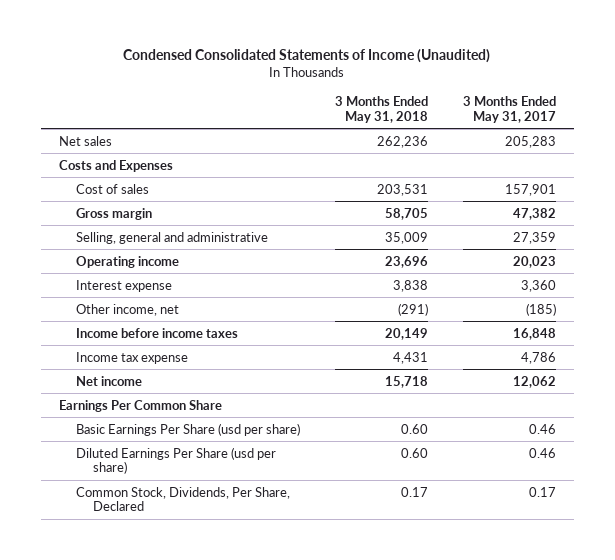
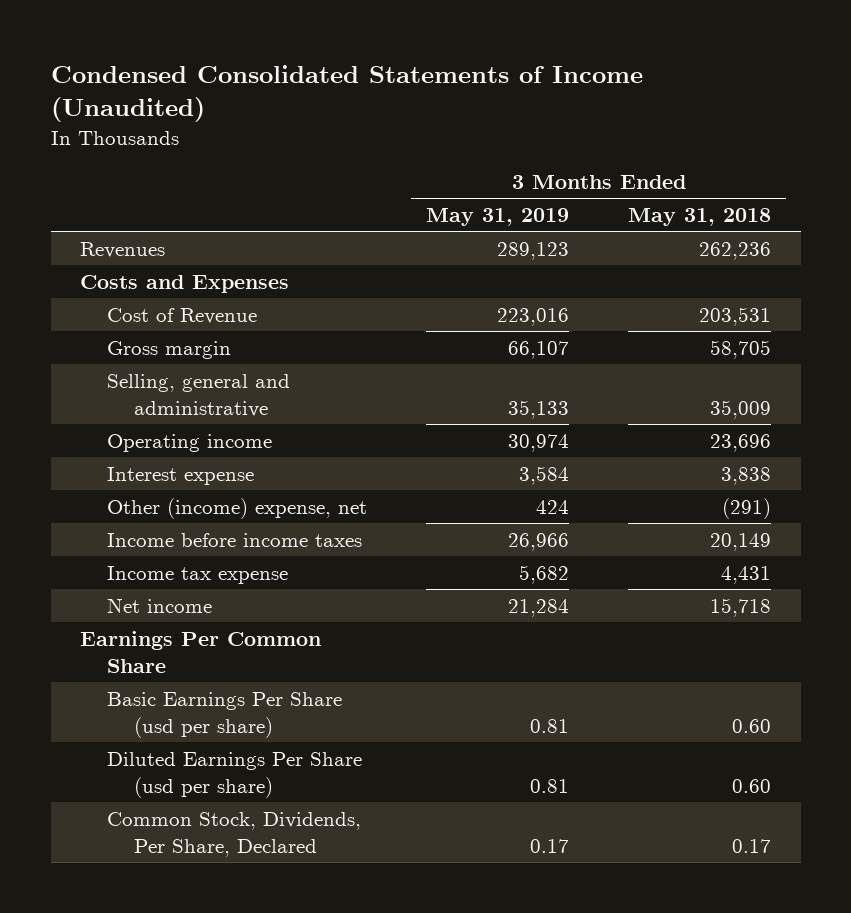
[463,96,557,123] 3 Months Ended May 31, 2017 -> none
none -> [426,208,570,227] May 31, 2019
[58,135,112,146] Net sales -> [80,241,166,258] Revenues
[75,183,149,194] Cost of sales -> [107,307,258,324] Cost of Revenue
[75,303,179,316] Other income, net -> [107,497,368,519] Other (income) expense, net

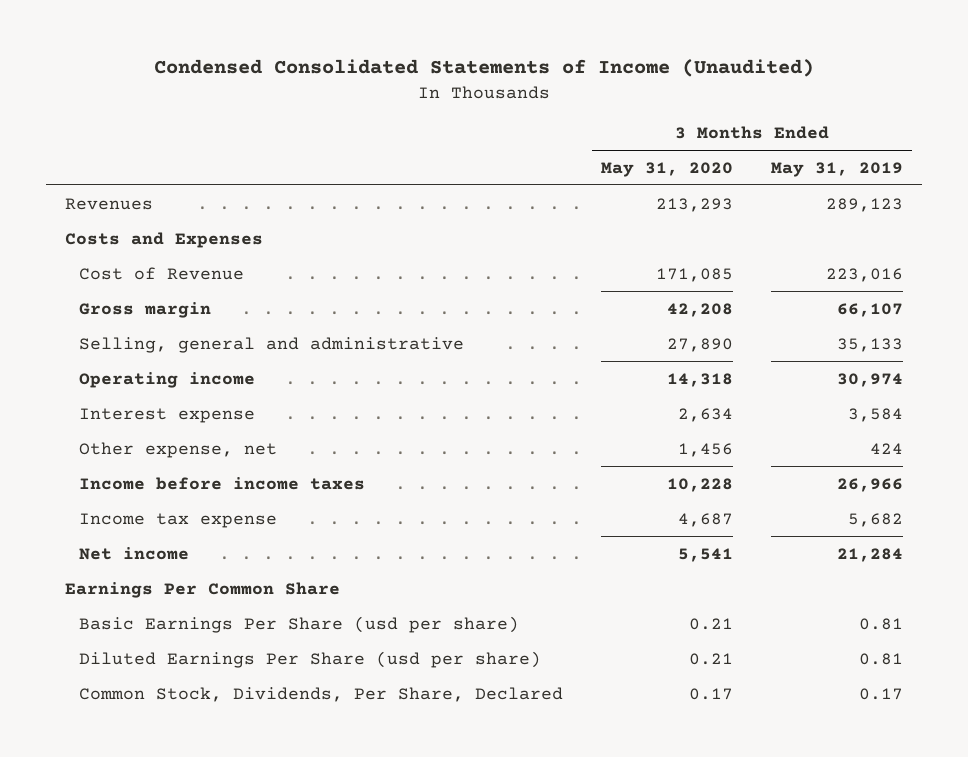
[628,208,772,227] May 31, 2018 -> none
none -> [601,161,734,177] May 31, 2020
[107,497,368,519] Other (income) expense, net -> [79,441,278,458] Other expense, net

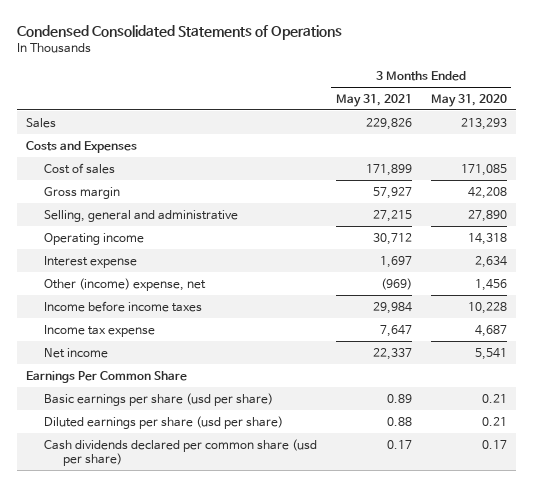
[153,59,814,78] Condensed Consolidated Statements of Income (Unaudited) -> [16,24,342,40] Condensed Consolidated Statements of Operations
[770,161,903,177] May 31, 2019 -> none
none -> [336,93,413,107] May 31, 2021
[64,197,153,210] Revenues -> [26,117,57,128] Sales
[79,266,245,280] Cost of Revenue -> [44,162,116,174] Cost of sales
[79,441,278,458] Other expense, net -> [44,277,207,291] Other (income) expense, net
[79,615,520,633] Basic Earnings Per Share (usd per share) -> [44,392,274,406] Basic earnings per share (usd per share)
[79,650,542,668] Diluted Earnings Per Share (usd per share) -> [44,415,284,429] Diluted earnings per share (usd per share)
[79,686,564,702] Common Stock, Dividends, Per Share, Declared -> [44,438,318,466] Cash dividends declared per common share (usd per share)

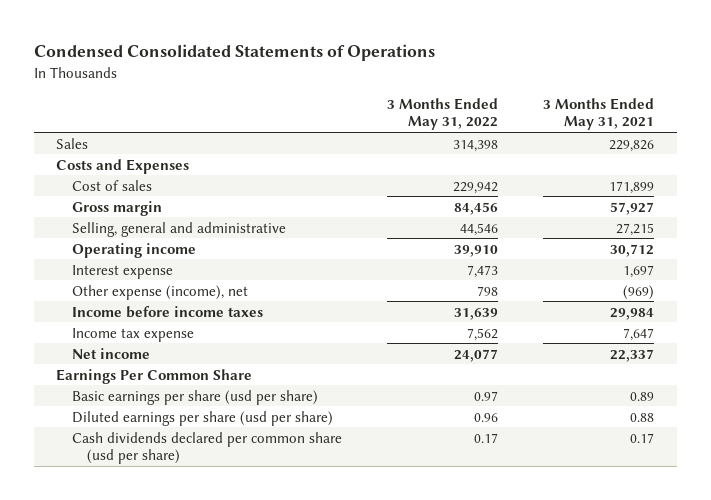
[430,93,507,107] May 31, 2020 -> none
none -> [387,97,499,131] 3 Months Ended May 31, 2022
[44,277,207,291] Other (income) expense, net -> [71,284,248,300] Other expense (income), net

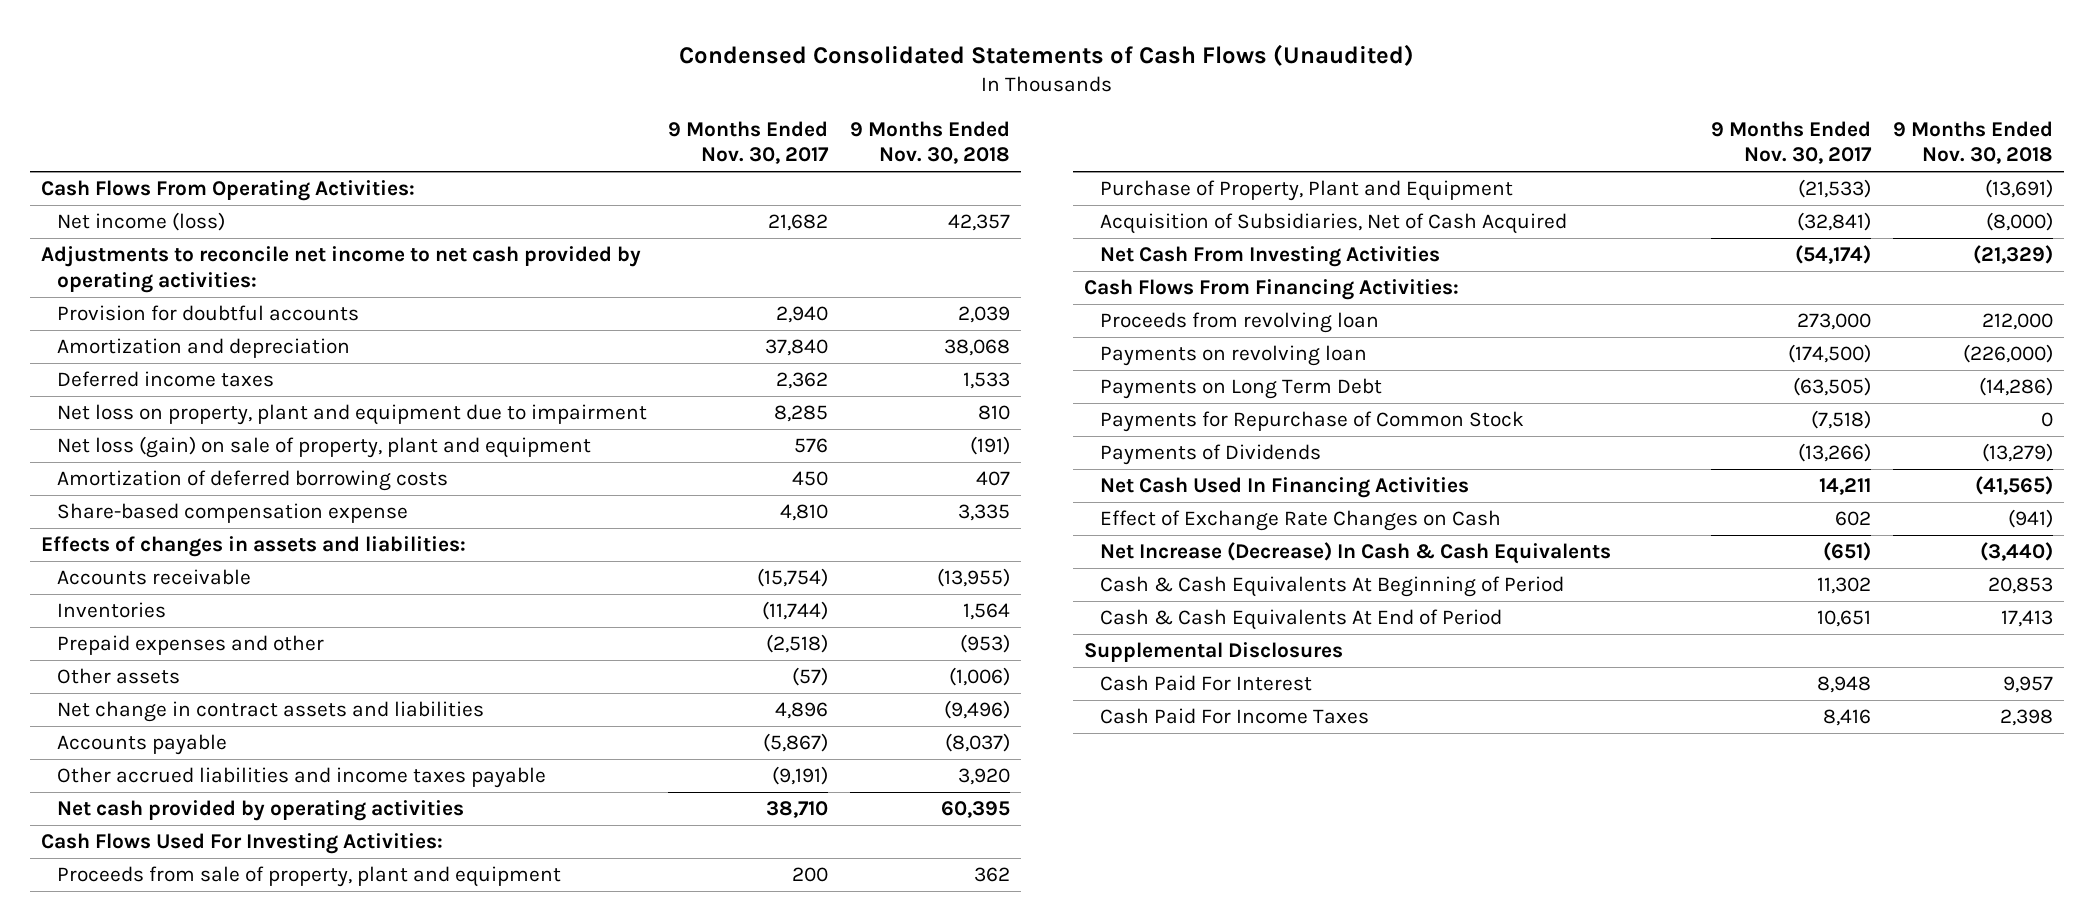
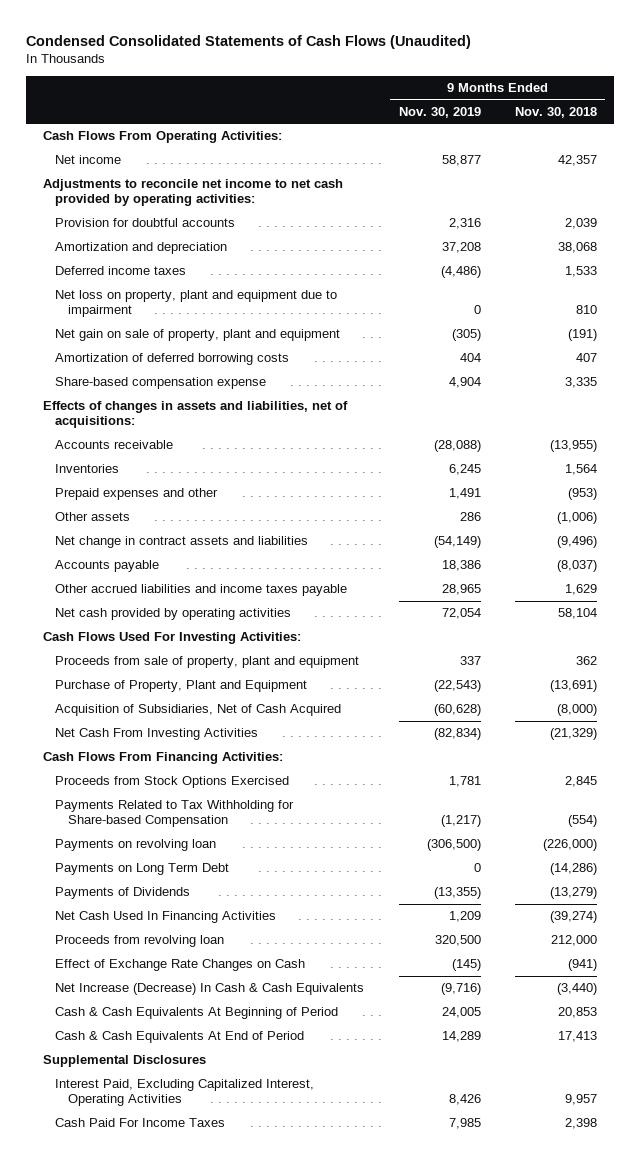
[668,120,830,165] 9 Months Ended Nov. 30, 2017 -> none
none -> [398,106,481,118] Nov. 30, 2019
[56,212,225,232] Net income (loss) -> [55,155,122,165] Net income
[56,436,591,459] Net loss (gain) on sale of property, plant and equipment -> [55,329,341,342] Net gain on sale of property, plant and equipment
[41,536,467,558] Effects of changes in assets and liabilities: -> [42,401,348,429] Effects of changes in assets and liabilities, net of acquisitions:
[957,768,1010,786] 3,920 -> [564,584,597,596] 1,629
[940,801,1010,819] 60,395 -> [557,608,597,620] 58,104
none -> [55,776,290,789] Proceeds from Stock Options Exercised
none -> [55,800,295,828] Payments Related to Tax Withholding for Share-based Compensation
[1099,411,1524,433] Payments for Repurchase of Common Stock -> none
[1975,476,2054,496] (41,565) -> [549,911,597,924] (39,274)
[1099,312,1379,334] Proceeds from revolving loan -> [55,935,225,948] Proceeds from revolving loan
[1099,675,1312,692] Cash Paid For Interest -> [55,1079,315,1107] Interest Paid, Excluding Capitalized Interest, Operating Activities

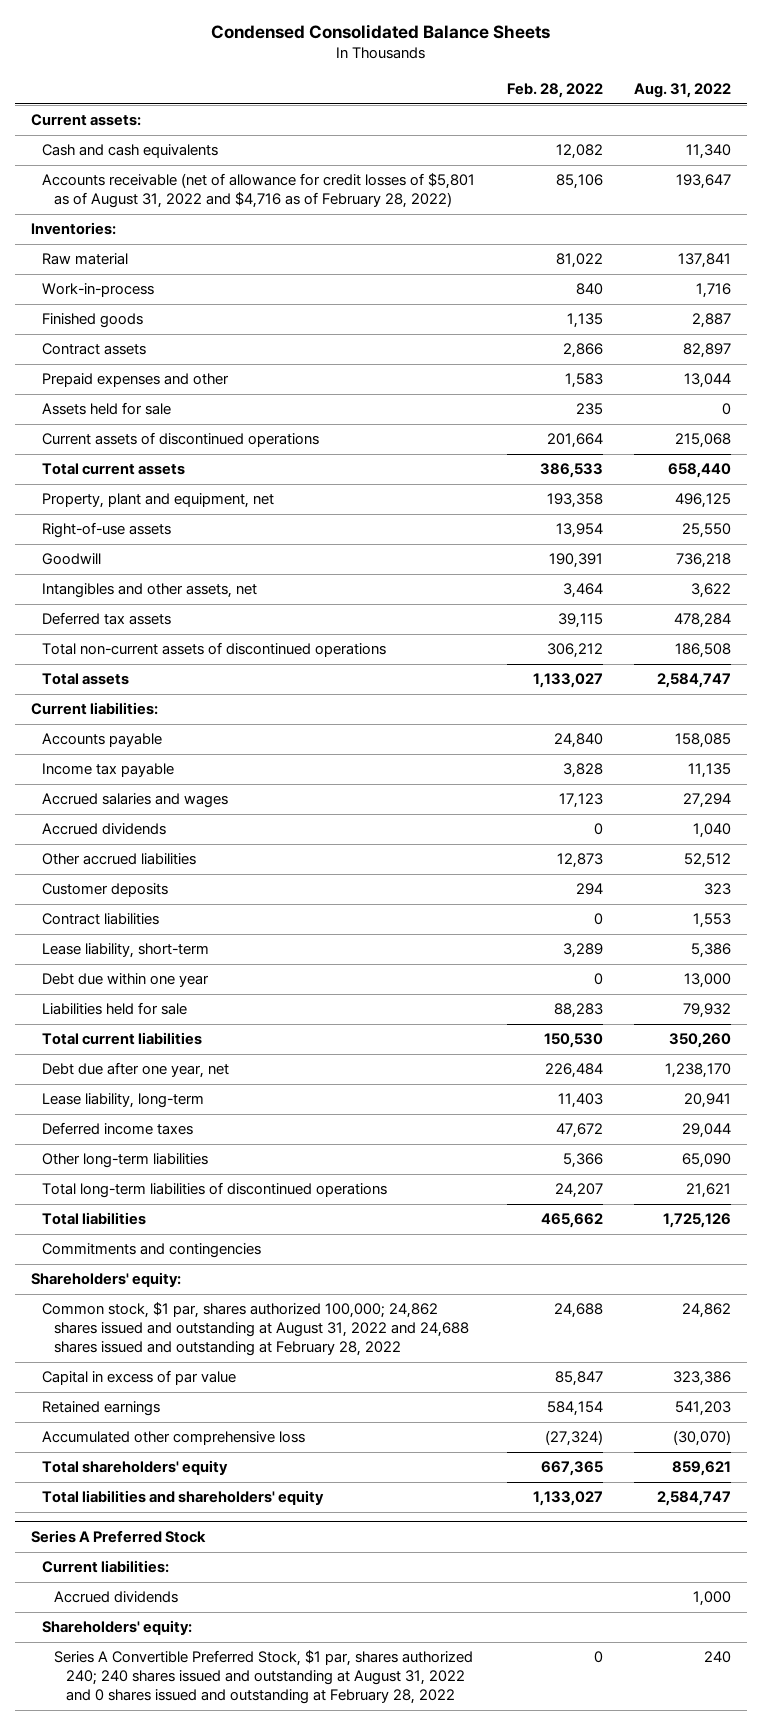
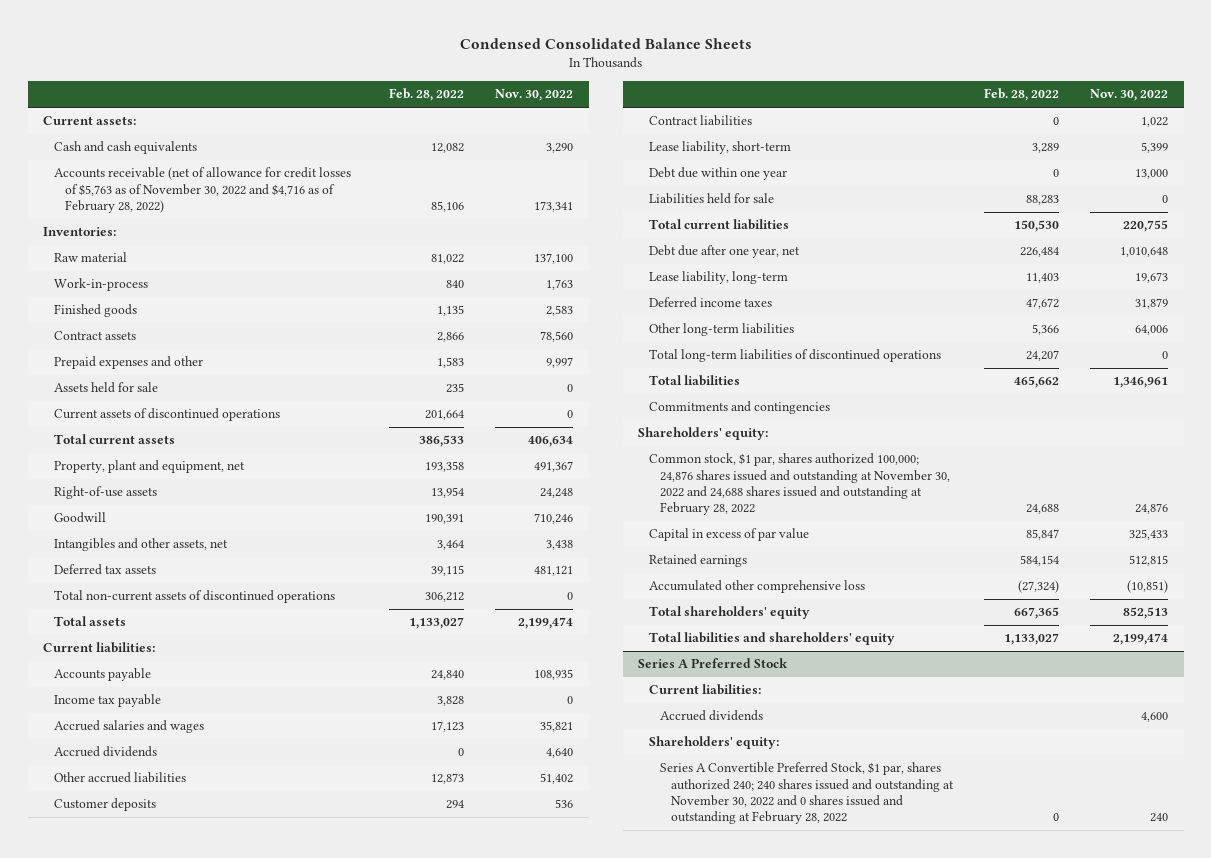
[634,82,732,98] Aug. 31, 2022 -> none
none -> [495,89,574,102] Nov. 30, 2022
[42,173,476,209] Accounts receivable (net of allowance for credit losses of $5,801 as of August 31, 2022 and $4,716 as of February 28, 2022) -> [54,167,352,213] Accounts receivable (net of allowance for credit losses of $5,763 as of November 30, 2022 and $4,716 as of February 28, 2022)
[42,1302,470,1357] Common stock, $1 par, shares authorized 100,000; 24,862 shares issued and outstanding at August 31, 2022 and 24,688 shares issued and outstanding at February 28, 2022 -> [649,453,950,516] Common stock, $1 par, shares authorized 100,000; 24,876 shares issued and outstanding at November 30, 2022 and 24,688 shares issued and outstanding at February 28, 2022
[54,1650,474,1705] Series A Convertible Preferred Stock, $1 par, shares authorized 240; 240 shares issued and outstanding at August 31, 2022 and 0 shares issued and outstanding at February 28, 2022 -> [659,762,954,825] Series A Convertible Preferred Stock, $1 par, shares authorized 240; 240 shares issued and outstanding at November 30, 2022 and 0 shares issued and outstanding at February 28, 2022

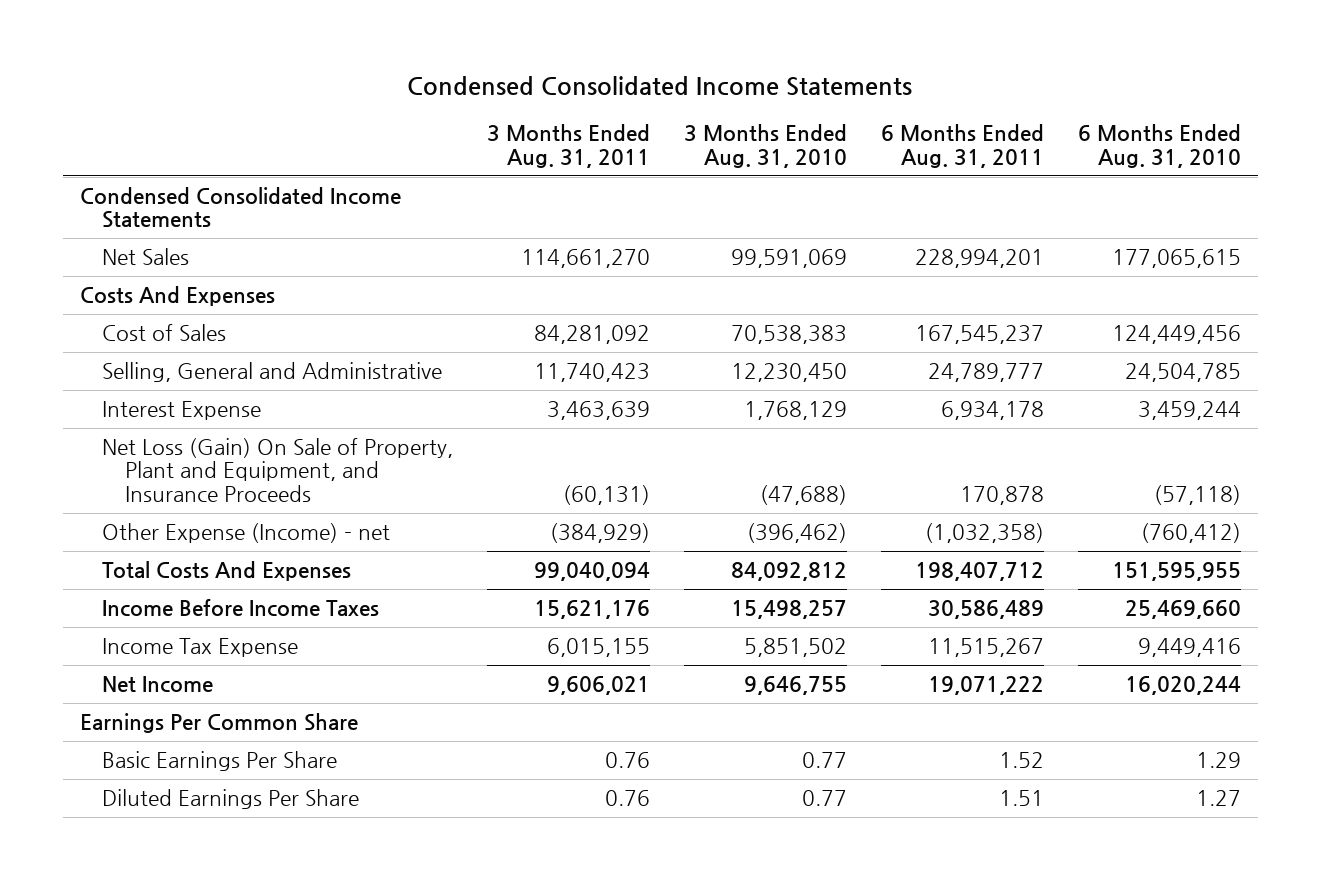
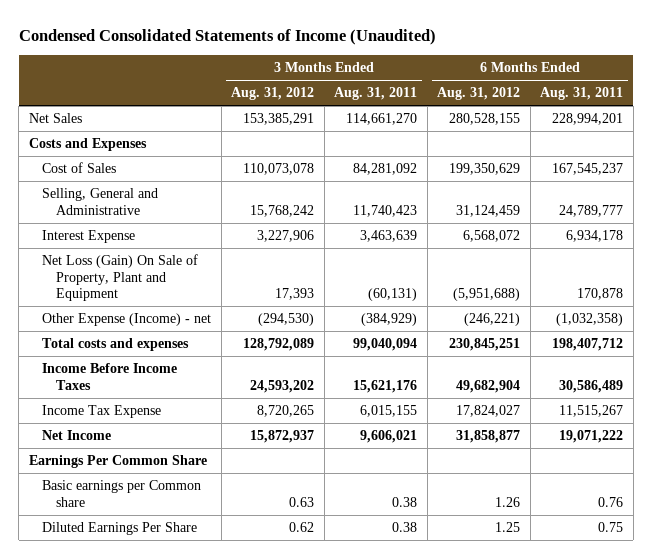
[407,76,913,97] Condensed Consolidated Income Statements -> [18,28,436,45] Condensed Consolidated Statements of Income (Unaudited)
[684,124,848,168] 3 Months Ended Aug. 31, 2010 -> none
[1078,124,1242,168] 6 Months Ended Aug. 31, 2010 -> none
none -> [231,87,315,101] Aug. 31, 2012
none -> [437,87,521,101] Aug. 31, 2012
[79,187,401,229] Condensed Consolidated Income Statements -> none
[79,286,275,307] Costs And Expenses -> [28,138,147,152] Costs and Expenses
[102,438,454,502] Net Loss (Gain) On Sale of Property, Plant and Equipment, and Insurance Proceeds -> [42,254,199,301] Net Loss (Gain) On Sale of Property, Plant and Equipment
[102,561,352,582] Total Costs And Expenses -> [42,338,190,352] Total costs and expenses
[102,751,338,772] Basic Earnings Per Share -> [42,480,202,507] Basic earnings per Common share
[605,752,651,769] 0.76 -> [392,496,418,507] 0.38
[999,752,1045,769] 1.52 -> [598,496,624,507] 0.76
[605,790,651,807] 0.76 -> [392,522,418,533] 0.38
[999,790,1045,807] 1.51 -> [598,522,624,533] 0.75

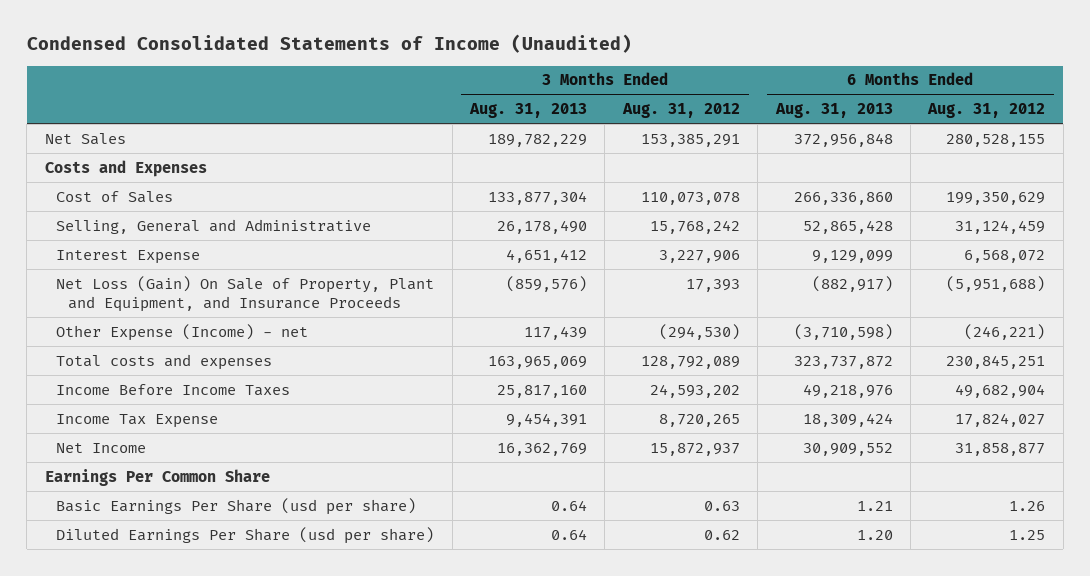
[334,87,418,101] Aug. 31, 2011 -> none
[540,87,624,101] Aug. 31, 2011 -> none
none -> [469,103,588,119] Aug. 31, 2013
none -> [774,103,893,119] Aug. 31, 2013
[42,254,199,301] Net Loss (Gain) On Sale of Property, Plant and Equipment -> [56,275,435,312] Net Loss (Gain) On Sale of Property, Plant and Equipment, and Insurance Proceeds
[42,480,202,507] Basic earnings per Common share -> [56,497,417,515] Basic Earnings Per Share (usd per share)
[42,522,198,536] Diluted Earnings Per Share -> [56,526,435,544] Diluted Earnings Per Share (usd per share)

